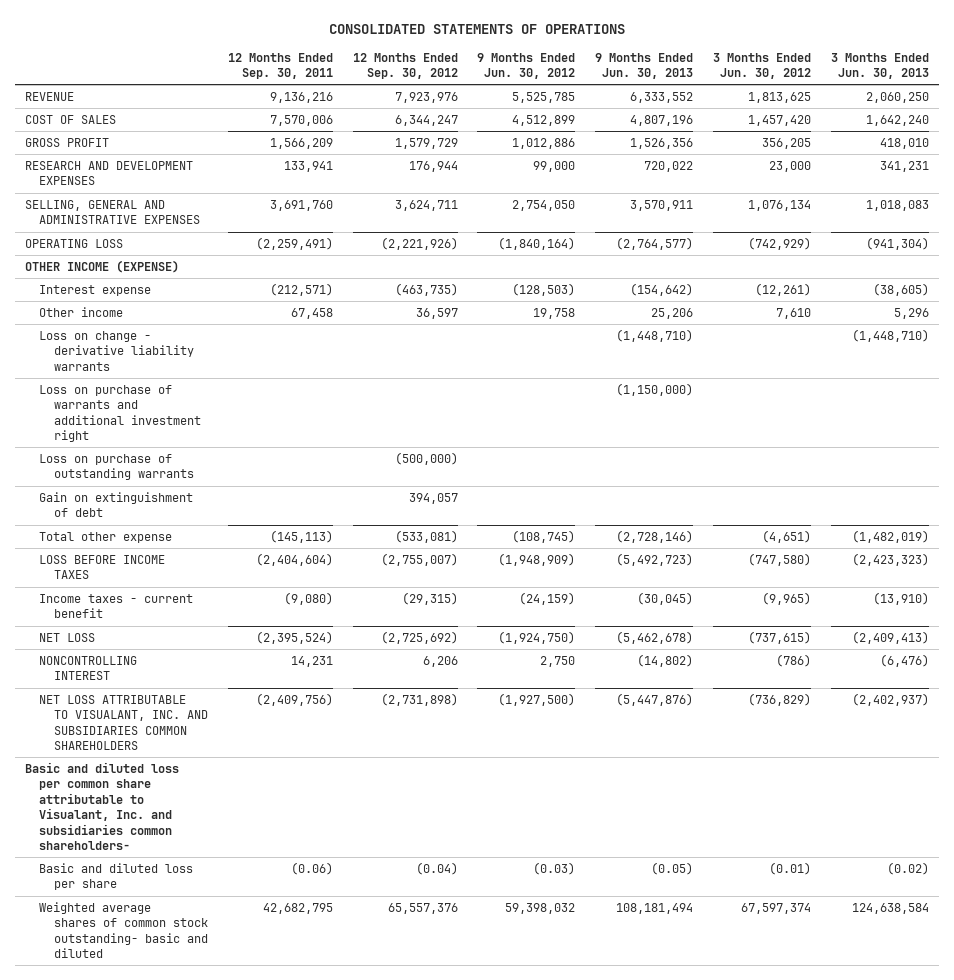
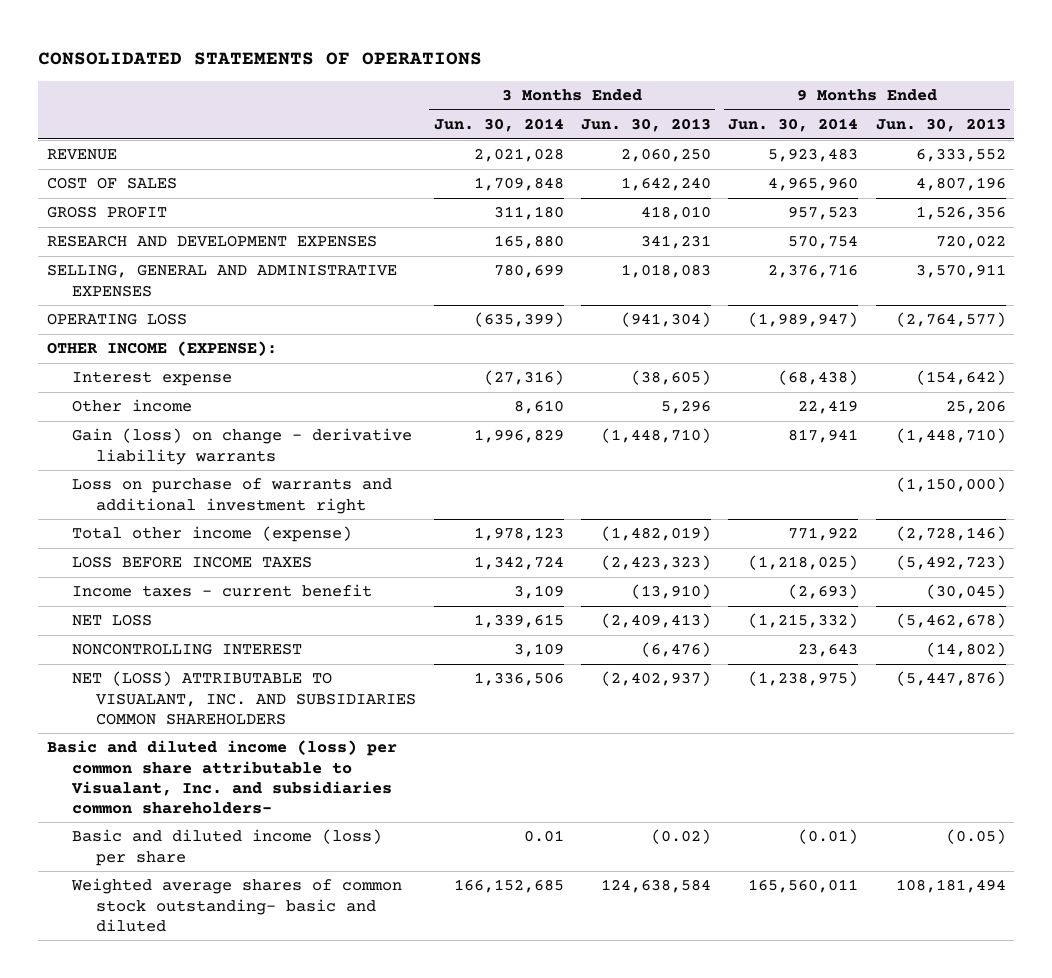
[227,52,333,80] 12 Months Ended Sep. 30, 2011 -> none
[352,52,458,80] 12 Months Ended Sep. 30, 2012 -> none
[477,52,576,80] 9 Months Ended Jun. 30, 2012 -> none
[713,52,812,80] 3 Months Ended Jun. 30, 2012 -> none
none -> [433,118,564,133] Jun. 30, 2014
none -> [728,118,859,133] Jun. 30, 2014
[24,260,179,274] OTHER INCOME (EXPENSE) -> [46,341,277,357] OTHER INCOME (EXPENSE):
[39,331,194,371] Loss on change - derivative liability warrants -> [71,428,412,465] Gain (loss) on change - derivative liability warrants
[39,454,194,481] Loss on purchase of outstanding warrants -> none
[39,492,194,518] Gain on extinguishment of debt -> none
[39,532,173,544] Total other expense -> [71,526,352,543] Total other income (expense)
[39,695,208,751] NET LOSS ATTRIBUTABLE TO VISUALANT, INC. AND SUBSIDIARIES COMMON SHAREHOLDERS -> [71,671,417,725] NET (LOSS) ATTRIBUTABLE TO VISUALANT, INC. AND SUBSIDIARIES COMMON SHAREHOLDERS
[24,762,179,850] Basic and diluted loss per common share attributable to Visualant, Inc. and subsidiaries common shareholders- -> [46,740,397,814] Basic and diluted income (loss) per common share attributable to Visualant, Inc. and subsidiaries common shareholders-
[39,863,194,891] Basic and diluted loss per share -> [71,829,382,866] Basic and diluted income (loss) per share

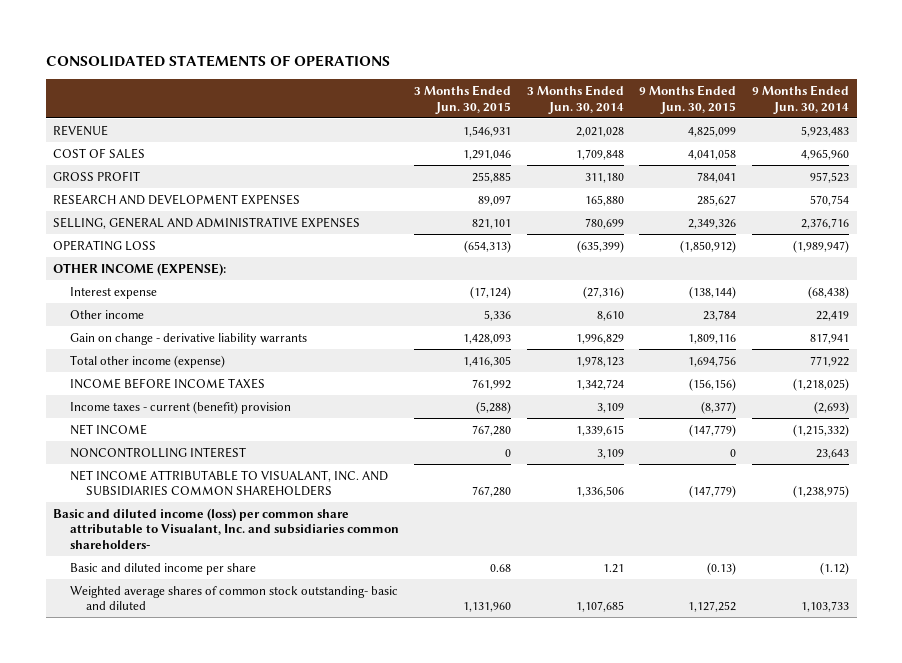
[581,118,712,133] Jun. 30, 2013 -> none
[875,118,1006,133] Jun. 30, 2013 -> none
none -> [414,85,512,114] 3 Months Ended Jun. 30, 2015
none -> [639,85,737,114] 9 Months Ended Jun. 30, 2015
[71,478,392,514] Loss on purchase of warrants and additional investment right -> none
[71,428,412,465] Gain (loss) on change - derivative liability warrants -> [69,332,307,345] Gain on change - derivative liability warrants
[71,556,312,569] LOSS BEFORE INCOME TAXES -> [69,377,265,389] INCOME BEFORE INCOME TAXES
[71,584,372,598] Income taxes - current benefit -> [69,400,291,414] Income taxes - current (benefit) provision
[71,614,152,627] NET LOSS -> [69,423,147,435] NET INCOME
[71,671,417,725] NET (LOSS) ATTRIBUTABLE TO VISUALANT, INC. AND SUBSIDIARIES COMMON SHAREHOLDERS -> [69,469,388,497] NET INCOME ATTRIBUTABLE TO VISUALANT, INC. AND SUBSIDIARIES COMMON SHAREHOLDERS
[71,829,382,866] Basic and diluted income (loss) per share -> [69,562,256,575] Basic and diluted income per share
[523,830,564,843] 0.01 -> [602,563,624,573] 1.21
[798,829,859,845] (0.01) -> [819,561,849,575] (1.12)
[453,879,564,894] 166,152,685 -> [575,601,624,613] 1,107,685
[748,879,859,894] 165,560,011 -> [800,601,849,613] 1,103,733

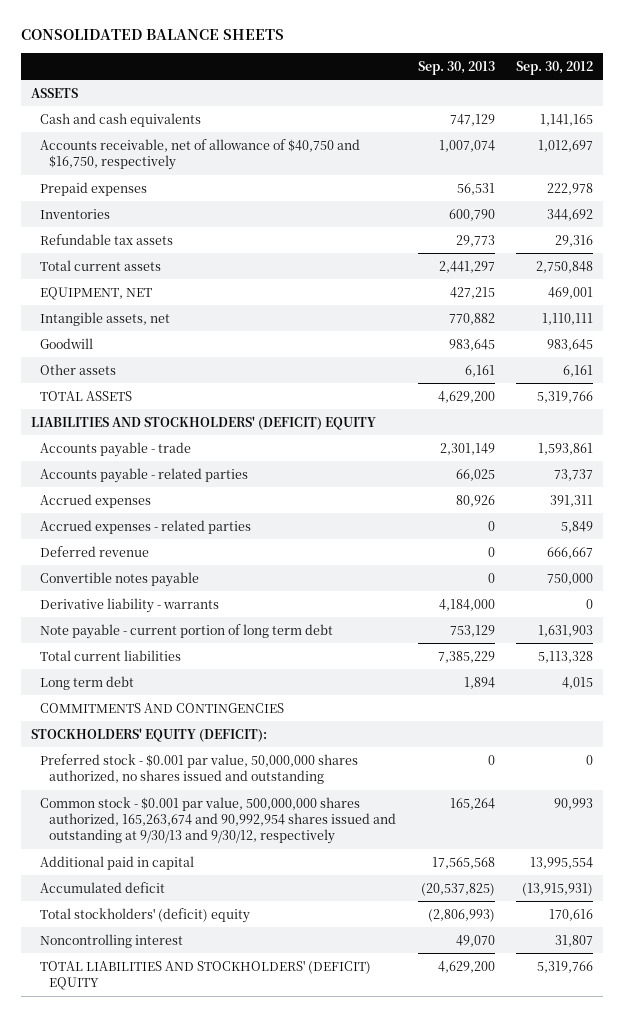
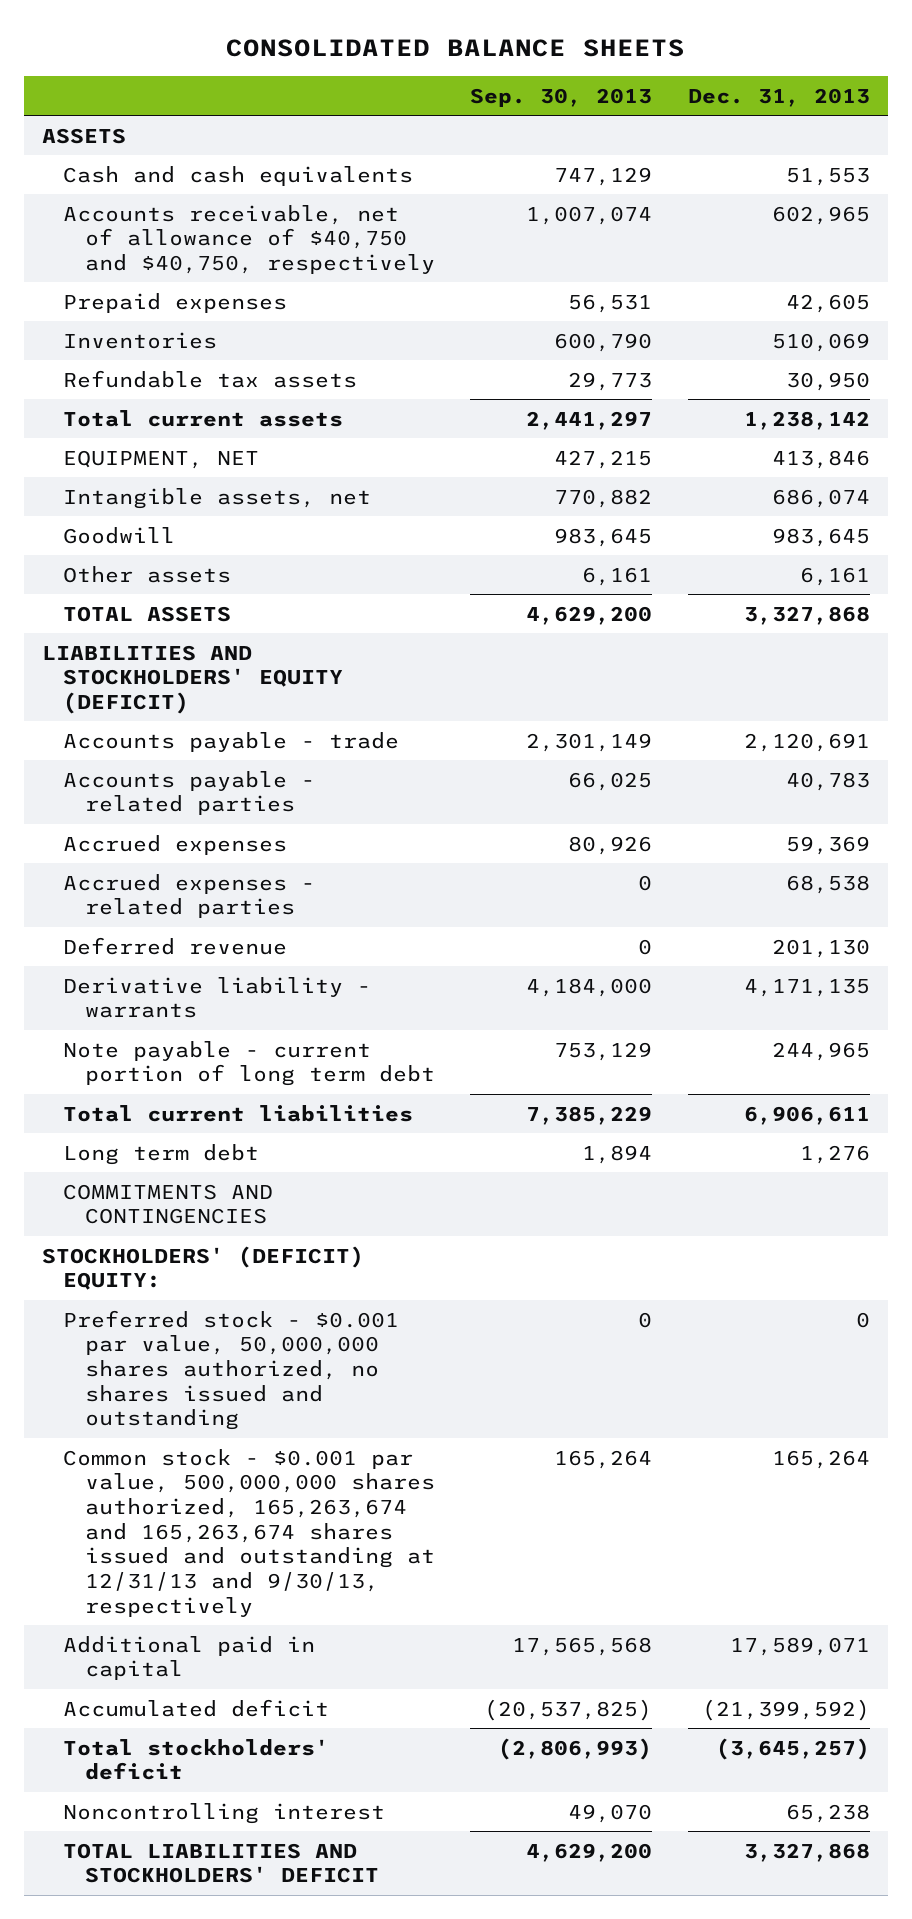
[515,60,593,75] Sep. 30, 2012 -> none
none -> [687,87,870,107] Dec. 31, 2013
[40,138,361,171] Accounts receivable, net of allowance of $40,750 and $16,750, respectively -> [63,204,435,274] Accounts receivable, net of allowance of $40,750 and $40,750, respectively
[31,415,377,430] LIABILITIES AND STOCKHOLDERS' (DEFICIT) EQUITY -> [42,644,344,714] LIABILITIES AND STOCKHOLDERS' EQUITY (DEFICIT)
[40,571,200,587] Convertible notes payable -> none
[31,727,268,742] STOCKHOLDERS' EQUITY (DEFICIT): -> [42,1245,365,1291] STOCKHOLDERS' (DEFICIT) EQUITY:
[40,796,397,845] Common stock - $0.001 par value, 500,000,000 shares authorized, 165,263,674 and 90,992,954 shares issued and outstanding at 9/30/13 and 9/30/12, respectively -> [63,1448,435,1617] Common stock - $0.001 par value, 500,000,000 shares authorized, 165,263,674 and 165,263,674 shares issued and outstanding at 12/31/13 and 9/30/13, respectively
[40,907,251,923] Total stockholders' (deficit) equity -> [63,1738,330,1781] Total stockholders' deficit
[40,959,372,991] TOTAL LIABILITIES AND STOCKHOLDERS' (DEFICIT) EQUITY -> [63,1842,379,1884] TOTAL LIABILITIES AND STOCKHOLDERS' DEFICIT

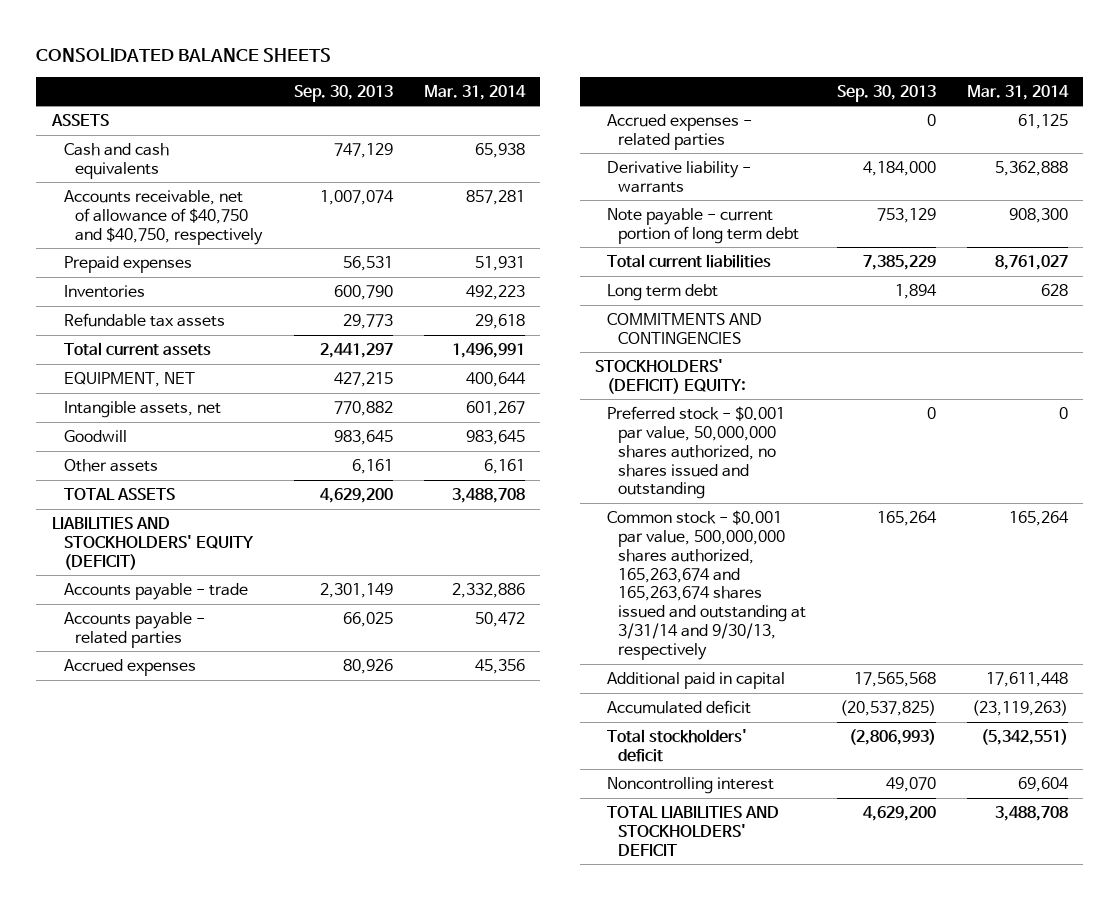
[687,87,870,107] Dec. 31, 2013 -> none
none -> [423,84,526,100] Mar. 31, 2014
[63,936,288,955] Deferred revenue -> none
[63,1448,435,1617] Common stock - $0.001 par value, 500,000,000 shares authorized, 165,263,674 and 165,263,674 shares issued and outstanding at 12/31/13 and 9/30/13, respectively -> [606,509,807,661] Common stock - $0.001 par value, 500,000,000 shares authorized, 165,263,674 and 165,263,674 shares issued and outstanding at 3/31/14 and 9/30/13, respectively

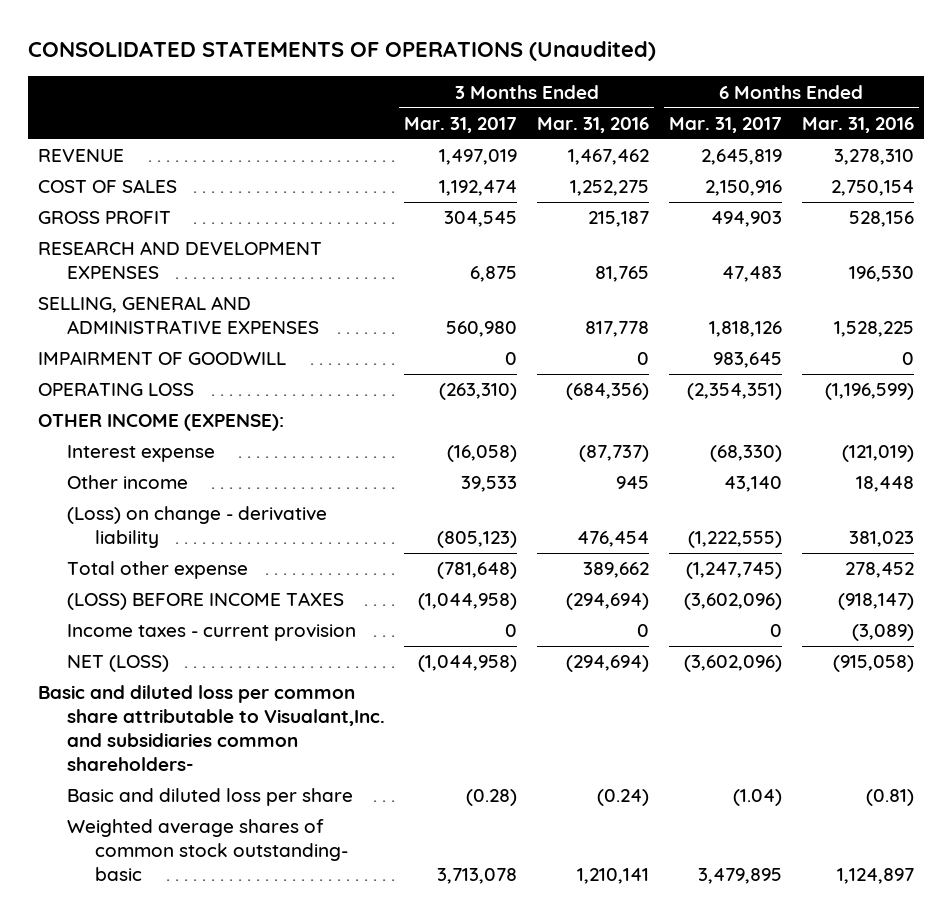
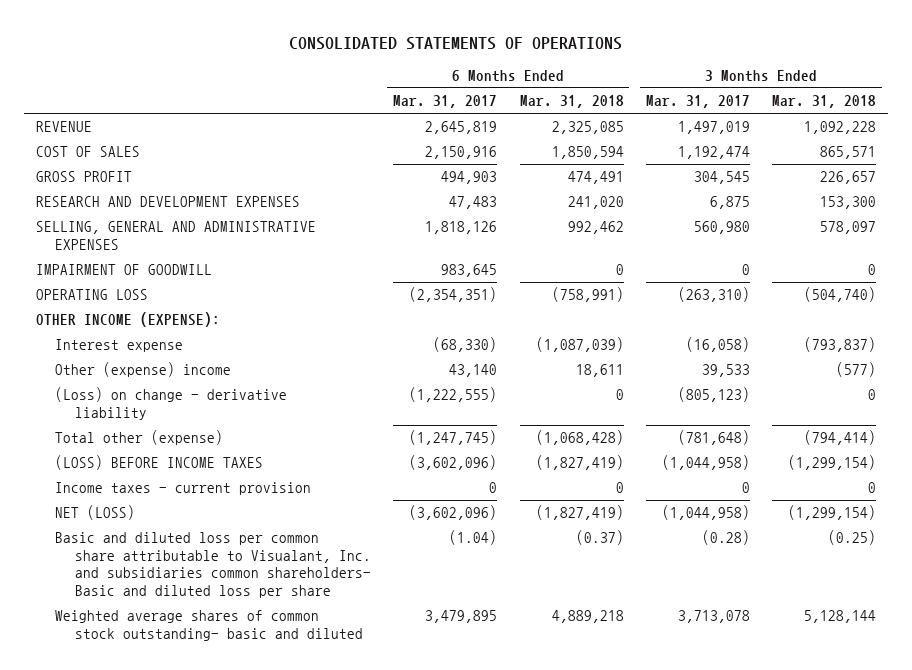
[28,41,657,62] CONSOLIDATED STATEMENTS OF OPERATIONS (Unaudited) -> [289,36,623,50] CONSOLIDATED STATEMENTS OF OPERATIONS
[537,116,650,133] Mar. 31, 2016 -> none
[801,116,914,133] Mar. 31, 2016 -> none
none -> [519,95,624,109] Mar. 31, 2018
none -> [772,95,877,109] Mar. 31, 2018
[66,475,188,490] Other income -> [55,362,232,378] Other (expense) income
[66,561,248,580] Total other expense -> [55,430,224,446] Total other (expense)
[37,685,385,772] Basic and diluted loss per common share attributable to Visualant,Inc. and subsidiaries common shareholders- -> none
[66,788,353,807] Basic and diluted loss per share -> [55,532,371,598] Basic and diluted loss per common share attributable to Visualant, Inc. and subsidiaries common shareholders- Basic and diluted loss per share
[66,819,349,882] Weighted average shares of common stock outstanding- basic -> [55,610,363,641] Weighted average shares of common stock outstanding- basic and diluted

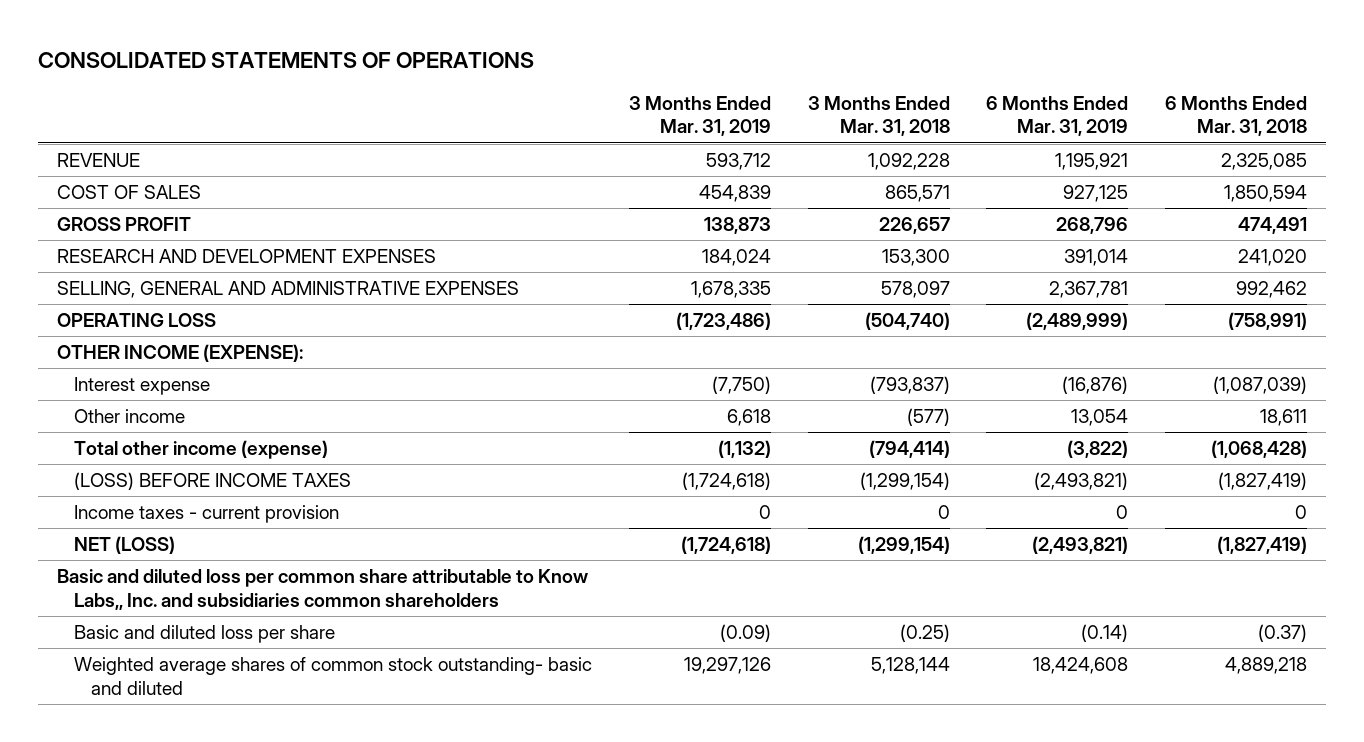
[393,95,498,109] Mar. 31, 2017 -> none
[645,95,750,109] Mar. 31, 2017 -> none
none -> [628,95,771,137] 3 Months Ended Mar. 31, 2019
none -> [986,95,1129,137] 6 Months Ended Mar. 31, 2019
[35,264,212,276] IMPAIRMENT OF GOODWILL -> none
[55,387,288,420] (Loss) on change - derivative liability -> none
[55,362,232,378] Other (expense) income -> [73,409,185,424] Other income
[55,430,224,446] Total other (expense) -> [73,440,328,460] Total other income (expense)
none -> [56,569,588,610] Basic and diluted loss per common share attributable to Know Labs,, Inc. and subsidiaries common shareholders
[55,532,371,598] Basic and diluted loss per common share attributable to Visualant, Inc. and subsidiaries common shareholders- Basic and diluted loss per share -> [73,625,335,644] Basic and diluted loss per share

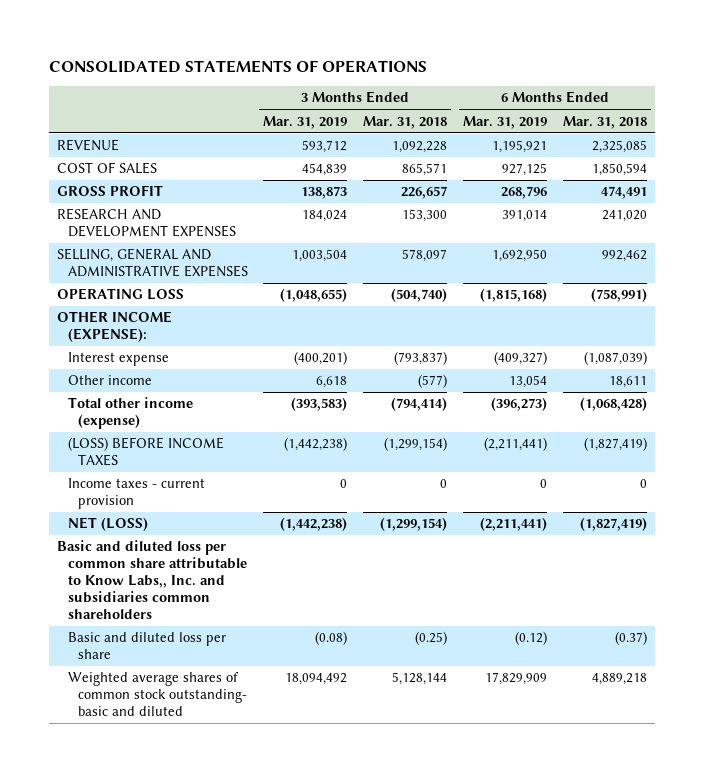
[690,281,771,299] 1,678,335 -> [292,249,348,263] 1,003,504
[1049,281,1129,299] 2,367,781 -> [492,249,548,263] 1,692,950
[675,312,771,331] (1,723,486) -> [280,288,348,303] (1,048,655)
[1026,312,1129,331] (2,489,999) -> [480,288,548,303] (1,815,168)
[711,376,771,395] (7,750) -> [294,351,348,366] (400,201)
[1062,376,1129,395] (16,876) -> [494,351,548,366] (409,327)
[717,440,771,459] (1,132) -> [291,397,348,412] (393,583)
[1067,440,1129,459] (3,822) -> [491,397,548,412] (396,273)
[681,472,771,491] (1,724,618) -> [284,437,348,452] (1,442,238)
[1034,472,1129,491] (2,493,821) -> [484,437,548,452] (2,211,441)
[680,536,771,555] (1,724,618) -> [280,517,348,532] (1,442,238)
[1032,536,1129,555] (2,493,821) -> [480,517,548,532] (2,211,441)
[719,624,771,643] (0.09) -> [315,631,348,646] (0.08)
[1081,624,1129,643] (0.14) -> [515,631,548,646] (0.12)
[683,657,771,675] 19,297,126 -> [285,673,348,686] 18,094,492
[1033,657,1129,675] 18,424,608 -> [485,672,548,686] 17,829,909

